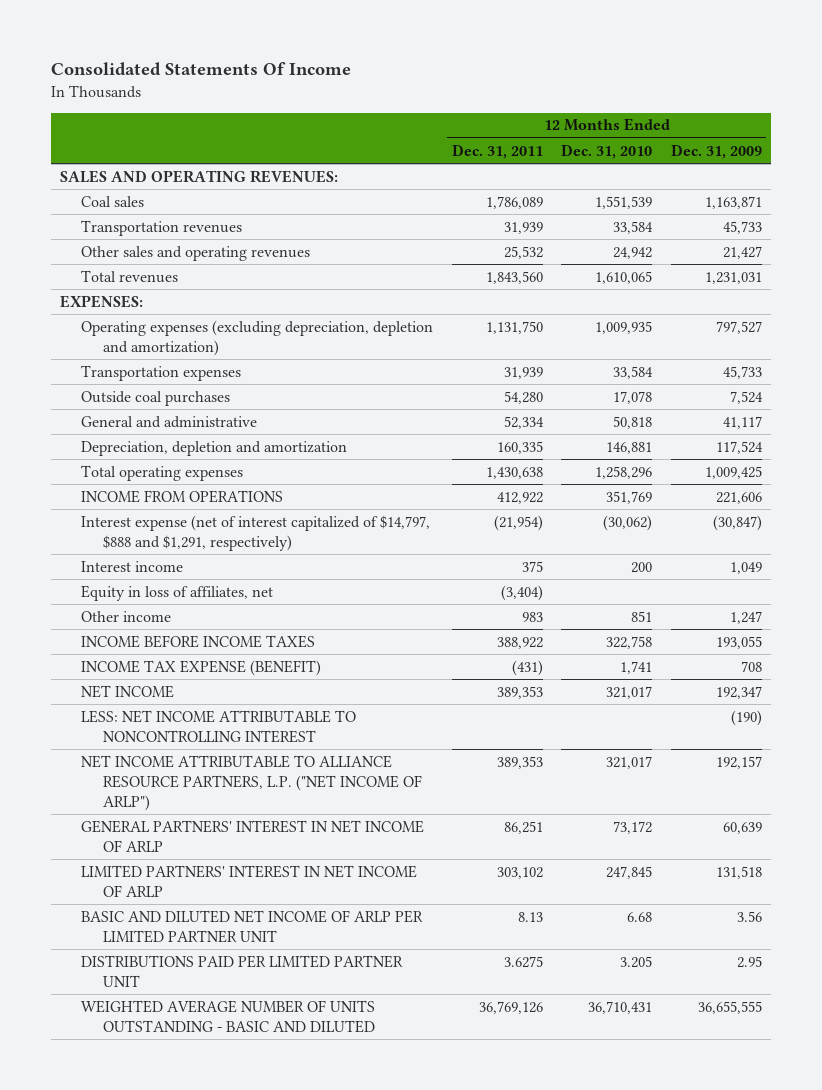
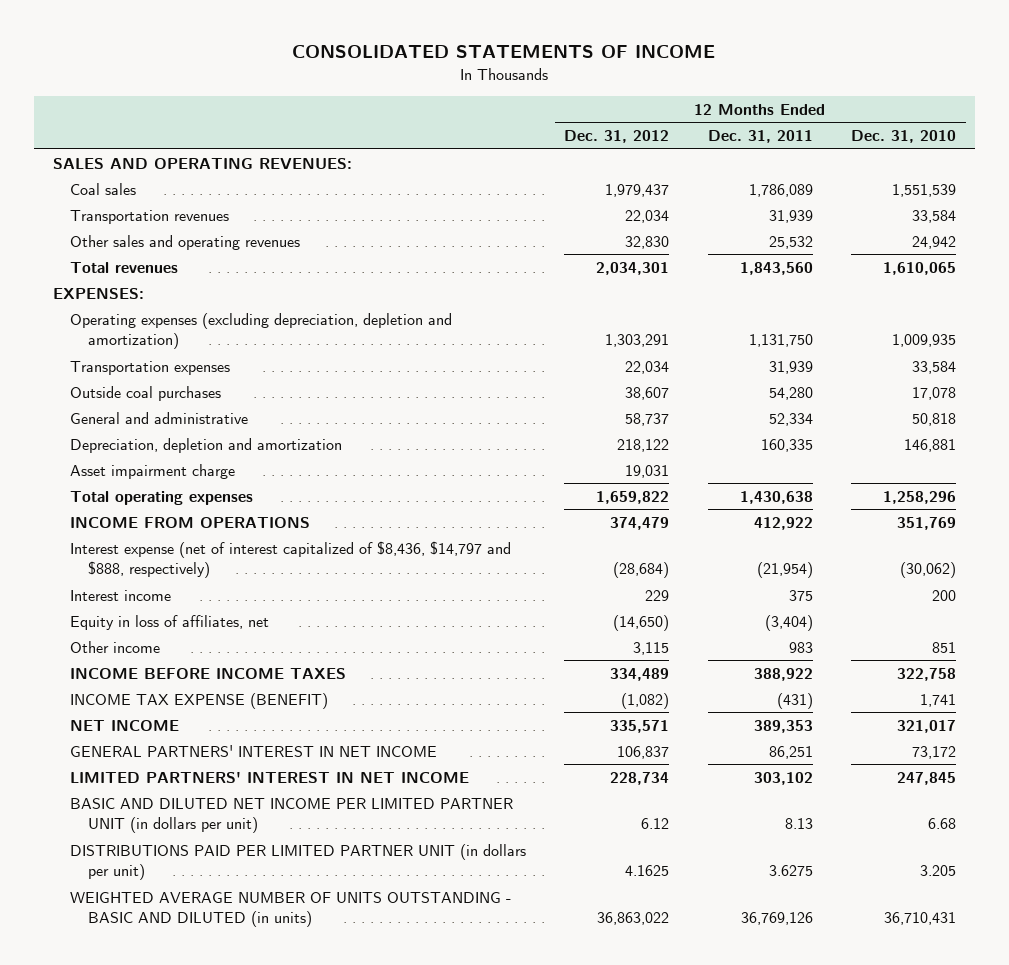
[50,62,351,77] Consolidated Statements Of Income -> [292,45,716,59] CONSOLIDATED STATEMENTS OF INCOME
[670,143,762,159] Dec. 31, 2009 -> none
none -> [564,130,670,144] Dec. 31, 2012
none -> [70,463,236,479] Asset impairment charge
[81,514,431,551] Interest expense (net of interest capitalized of $14,797, $888 and $1,291, respectively) -> [70,540,512,579] Interest expense (net of interest capitalized of $8,436, $14,797 and $888, respectively)
[81,709,357,743] LESS: NET INCOME ATTRIBUTABLE TO NONCONTROLLING INTEREST -> none
[81,754,422,811] NET INCOME ATTRIBUTABLE TO ALLIANCE RESOURCE PARTNERS, L.P. ("NET INCOME OF ARLP") -> none
[81,819,425,852] GENERAL PARTNERS' INTEREST IN NET INCOME OF ARLP -> [70,744,438,757] GENERAL PARTNERS' INTEREST IN NET INCOME
[81,864,418,897] LIMITED PARTNERS' INTEREST IN NET INCOME OF ARLP -> [70,771,470,783] LIMITED PARTNERS' INTEREST IN NET INCOME
[81,909,424,943] BASIC AND DILUTED NET INCOME OF ARLP PER LIMITED PARTNER UNIT -> [70,797,514,834] BASIC AND DILUTED NET INCOME PER LIMITED PARTNER UNIT (in dollars per unit)
[81,954,404,987] DISTRIBUTIONS PAID PER LIMITED PARTNER UNIT -> [70,843,527,881] DISTRIBUTIONS PAID PER LIMITED PARTNER UNIT (in dollars per unit)
[81,999,376,1033] WEIGHTED AVERAGE NUMBER OF UNITS OUTSTANDING - BASIC AND DILUTED -> [70,891,512,928] WEIGHTED AVERAGE NUMBER OF UNITS OUTSTANDING - BASIC AND DILUTED (in units)

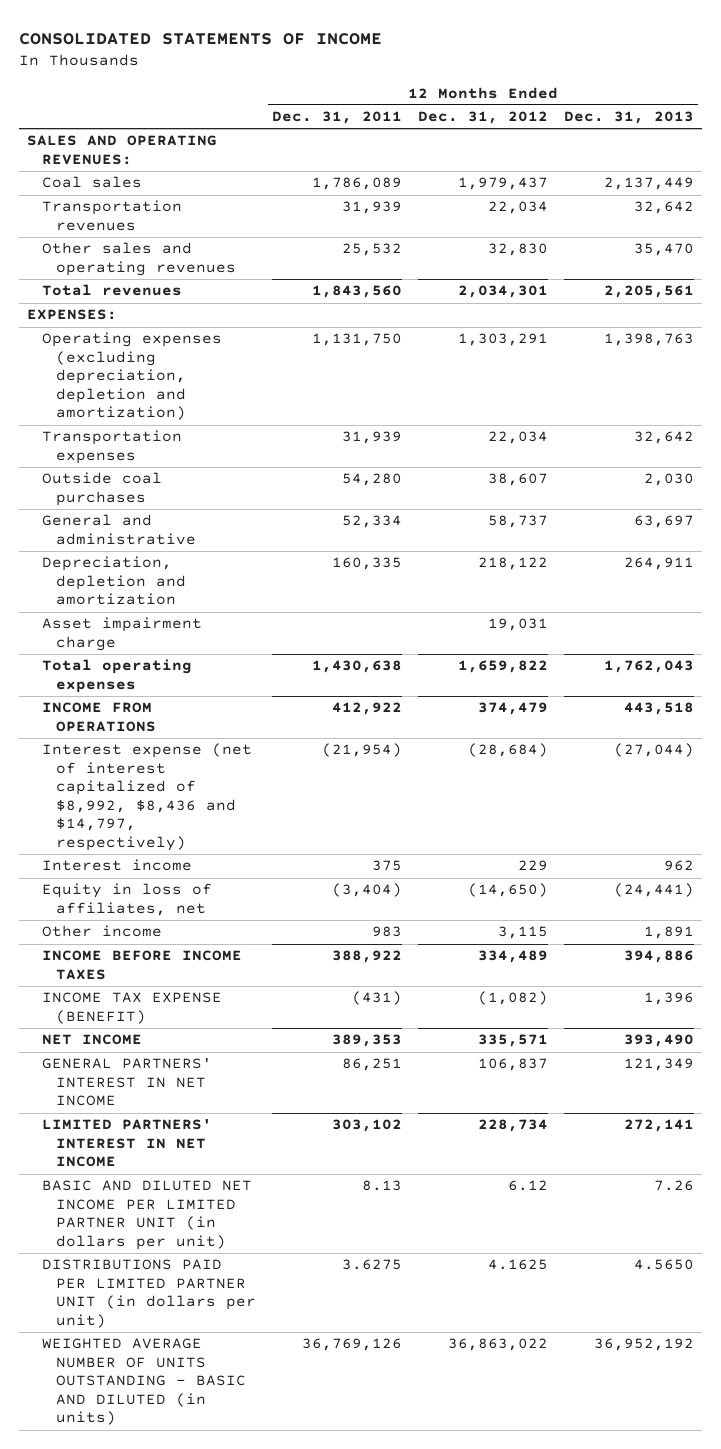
[850,130,956,144] Dec. 31, 2010 -> none
none -> [564,111,695,125] Dec. 31, 2013
[70,540,512,579] Interest expense (net of interest capitalized of $8,436, $14,797 and $888, respectively) -> [41,743,252,851] Interest expense (net of interest capitalized of $8,992, $8,436 and $14,797, respectively)

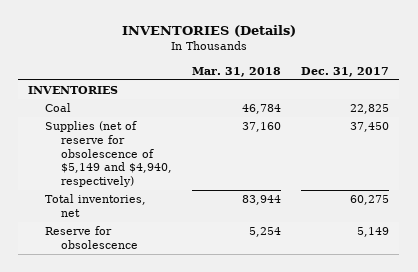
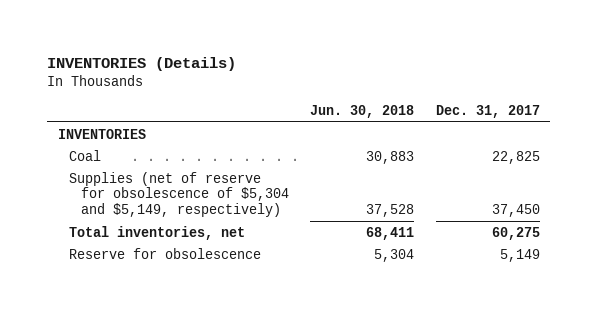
[192,66,282,77] Mar. 31, 2018 -> none
none -> [310,105,415,119] Jun. 30, 2018
[44,121,172,188] Supplies (net of reserve for obsolescence of $5,149 and $4,940, respectively) -> [69,171,289,218] Supplies (net of reserve for obsolescence of $5,304 and $5,149, respectively)

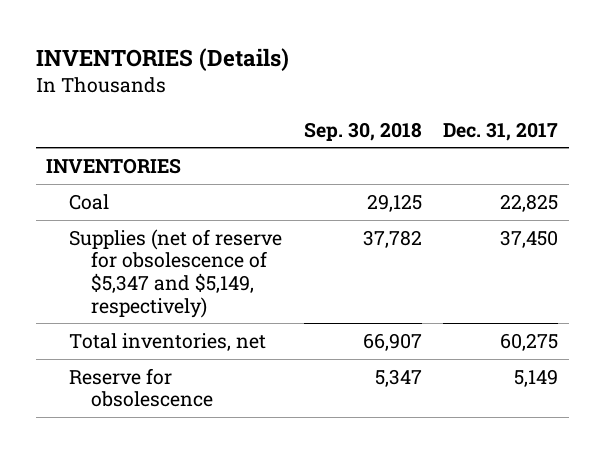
[310,105,415,119] Jun. 30, 2018 -> none
none -> [303,121,422,141] Sep. 30, 2018
[69,171,289,218] Supplies (net of reserve for obsolescence of $5,304 and $5,149, respectively) -> [68,228,282,318] Supplies (net of reserve for obsolescence of $5,347 and $5,149, respectively)

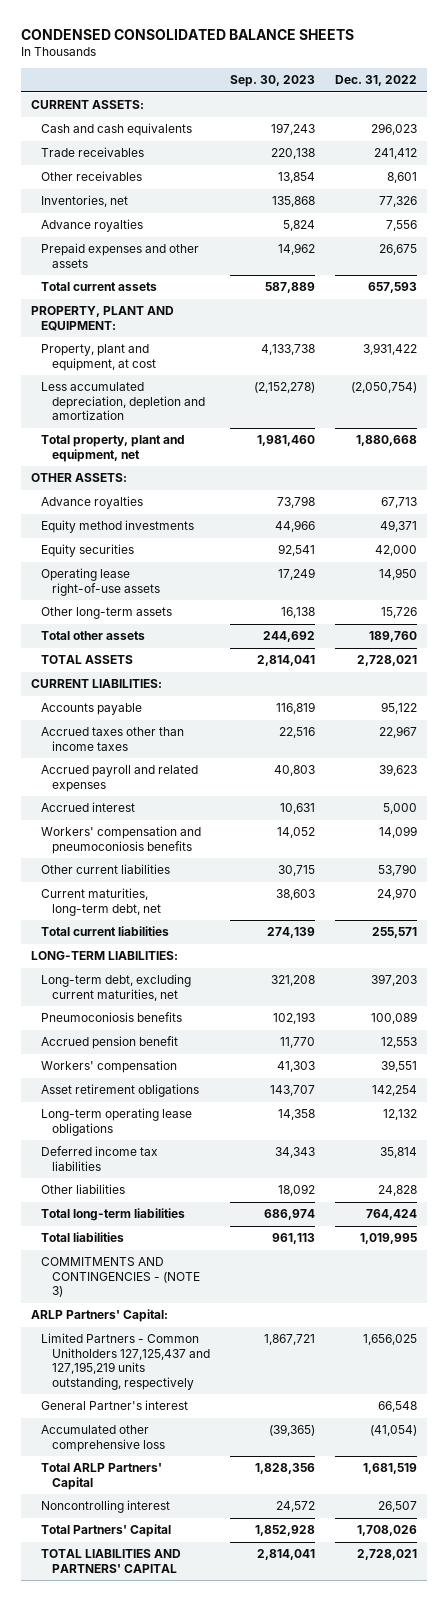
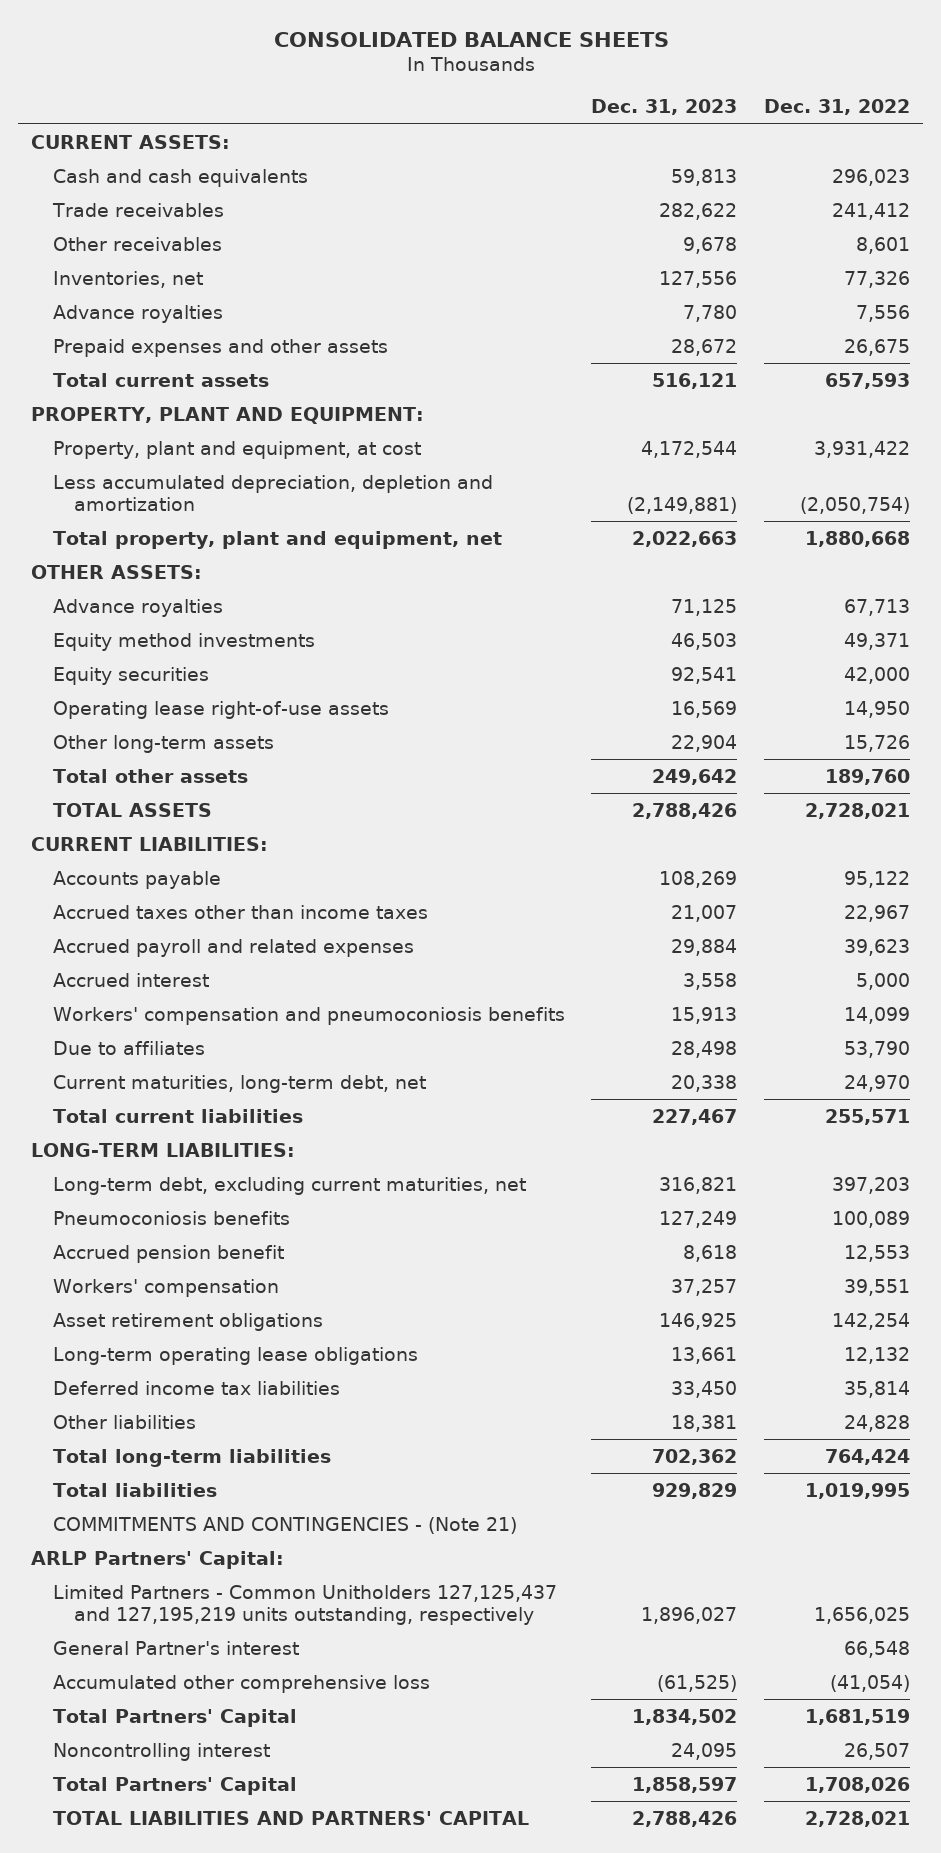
[20,28,354,40] CONDENSED CONSOLIDATED BALANCE SHEETS -> [273,31,669,47] CONSOLIDATED BALANCE SHEETS
[229,75,315,88] Sep. 30, 2023 -> none
none -> [591,99,738,116] Dec. 31, 2023
[41,864,171,875] Other current liabilities -> [52,1040,205,1055] Due to affiliates
[41,1257,200,1298] COMMITMENTS AND CONTINGENCIES - (NOTE 3) -> [52,1516,517,1534] COMMITMENTS AND CONTINGENCIES - (Note 21)
[41,1463,163,1490] Total ARLP Partners' Capital -> [52,1708,297,1727] Total Partners' Capital

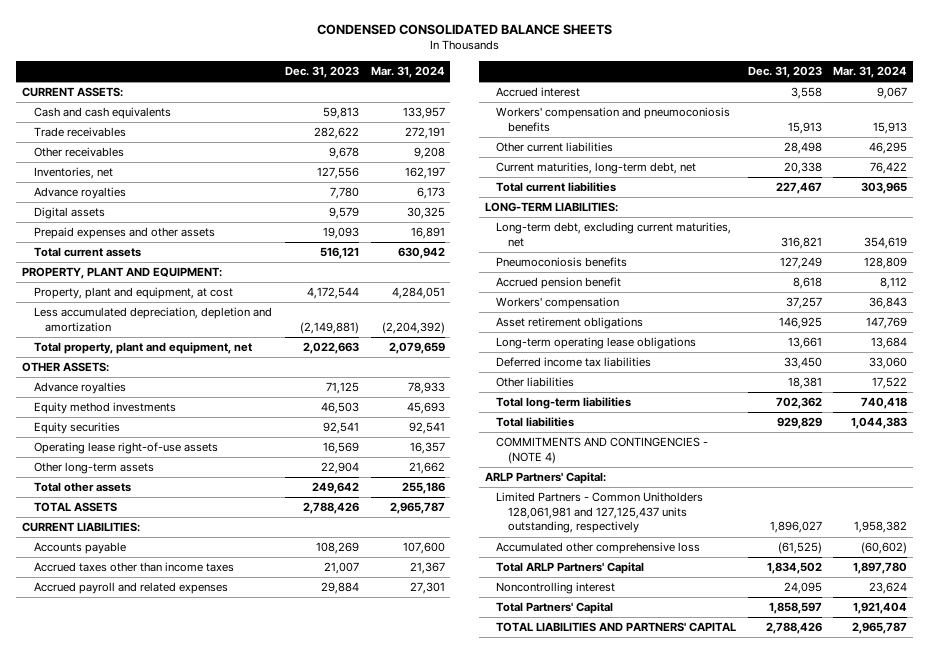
[273,31,669,47] CONSOLIDATED BALANCE SHEETS -> [316,23,612,35] CONDENSED CONSOLIDATED BALANCE SHEETS
[763,99,910,116] Dec. 31, 2022 -> none
none -> [370,66,445,79] Mar. 31, 2024
none -> [33,207,105,220] Digital assets
[671,338,738,356] 28,672 -> [323,227,360,240] 19,093
[52,1040,205,1055] Due to affiliates -> [496,142,614,153] Other current liabilities
[52,1516,517,1534] COMMITMENTS AND CONTINGENCIES - (Note 21) -> [496,437,709,464] COMMITMENTS AND CONTINGENCIES - (NOTE 4)
[52,1640,299,1655] General Partner's interest -> none
[52,1584,557,1625] Limited Partners - Common Unitholders 127,125,437 and 127,195,219 units outstanding, respectively -> [496,492,704,534] Limited Partners - Common Unitholders 128,061,981 and 127,125,437 units outstanding, respectively
[52,1708,297,1727] Total Partners' Capital -> [496,562,645,575] Total ARLP Partners' Capital

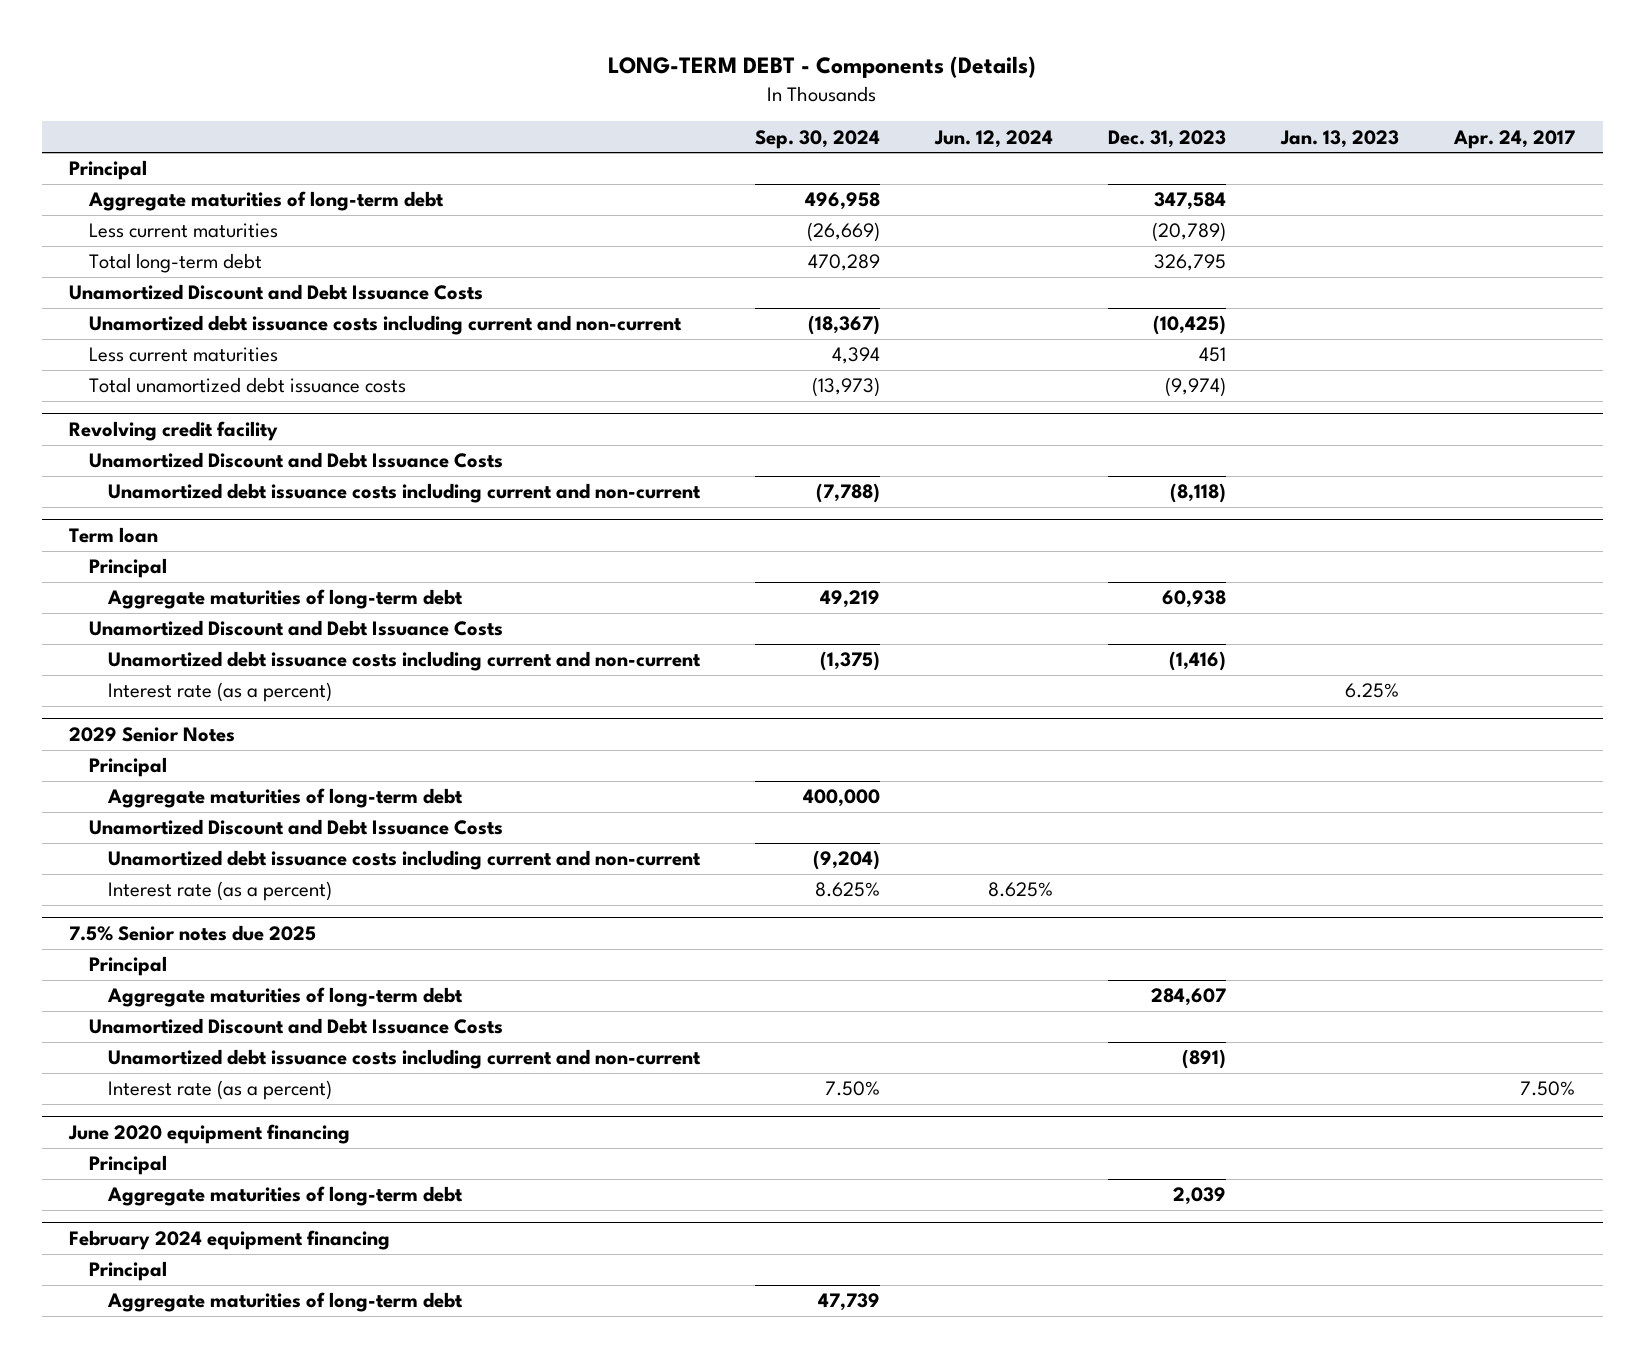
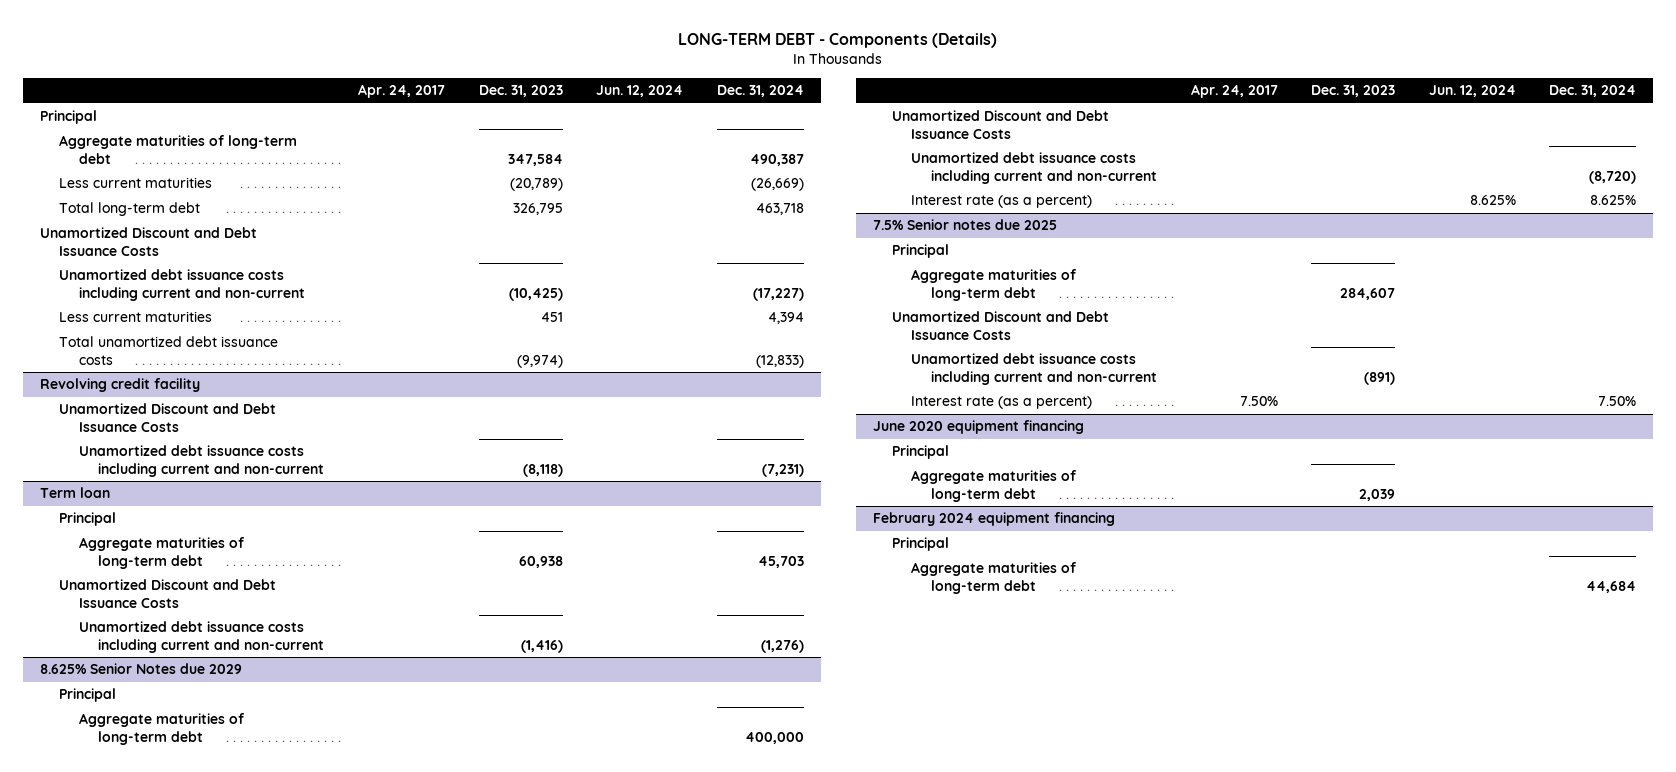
[755,129,881,149] Sep. 30, 2024 -> none
[1280,129,1400,148] Jan. 13, 2023 -> none
none -> [716,85,804,98] Dec. 31, 2024
[108,682,333,703] Interest rate (as a percent) -> none
[69,727,236,743] 2029 Senior Notes -> [40,663,243,675] 8.625% Senior Notes due 2029

